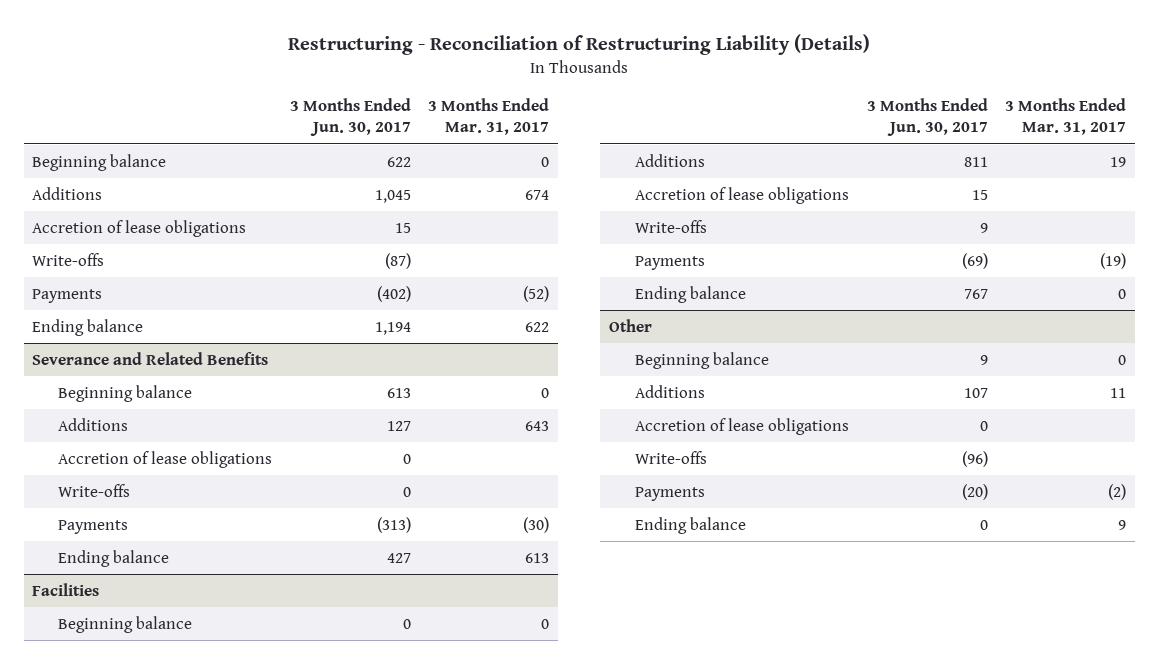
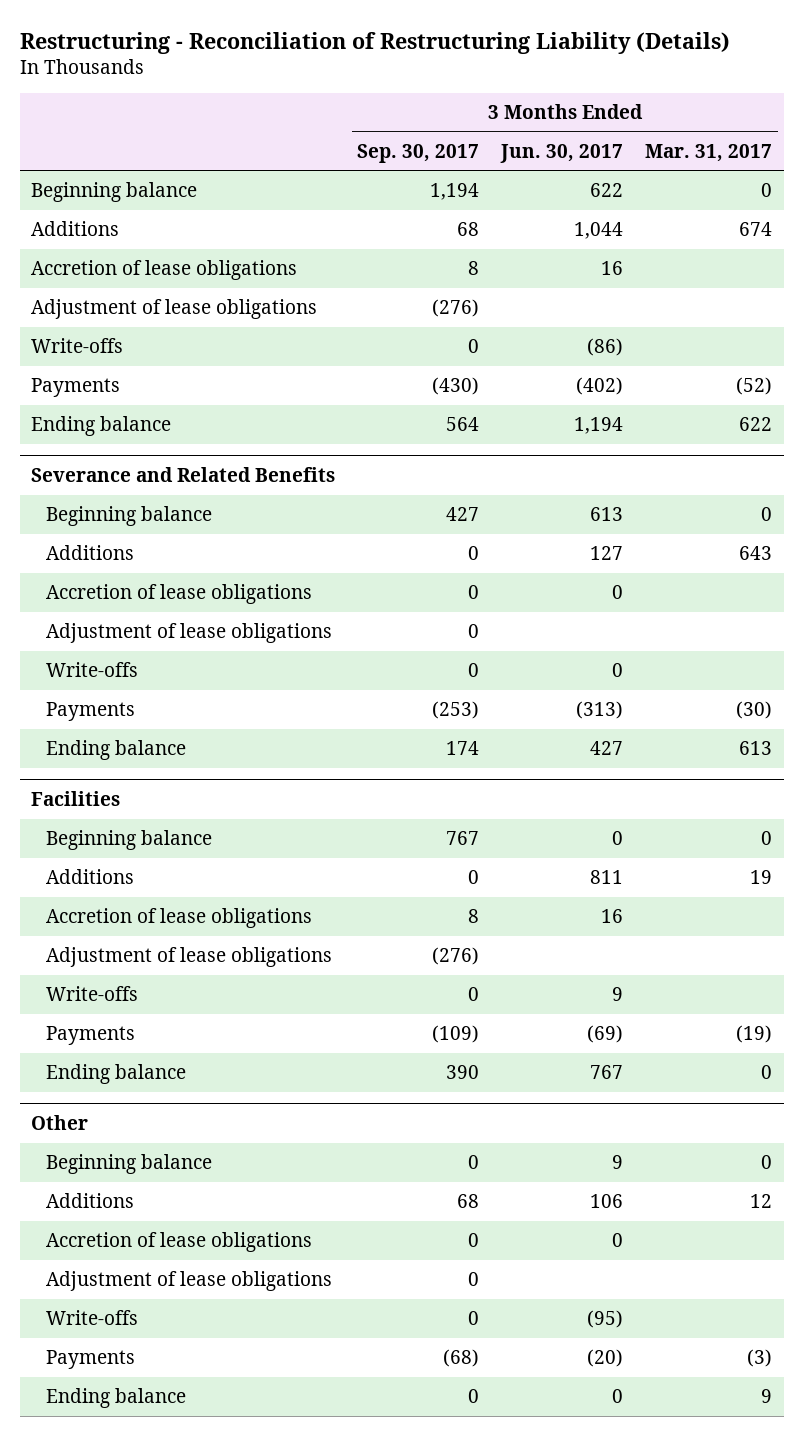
none -> [357,143,480,163] Sep. 30, 2017
[374,189,411,203] 1,045 -> [574,222,624,240] 1,044
[394,222,411,233] 15 -> [601,261,624,276] 16
none -> [30,299,317,320] Adjustment of lease obligations
[384,252,411,269] (87) -> [587,338,624,357] (86)
none -> [46,623,333,644] Adjustment of lease obligations
[971,189,988,200] 15 -> [601,909,624,924] 16
none -> [46,947,333,968] Adjustment of lease obligations
[963,387,988,398] 107 -> [590,1194,624,1209] 106
[1110,387,1127,398] 11 -> [750,1194,773,1209] 12
none -> [46,1271,333,1292] Adjustment of lease obligations
[961,450,988,467] (96) -> [587,1310,624,1329] (95)
[1108,483,1127,500] (2) -> [747,1349,773,1368] (3)

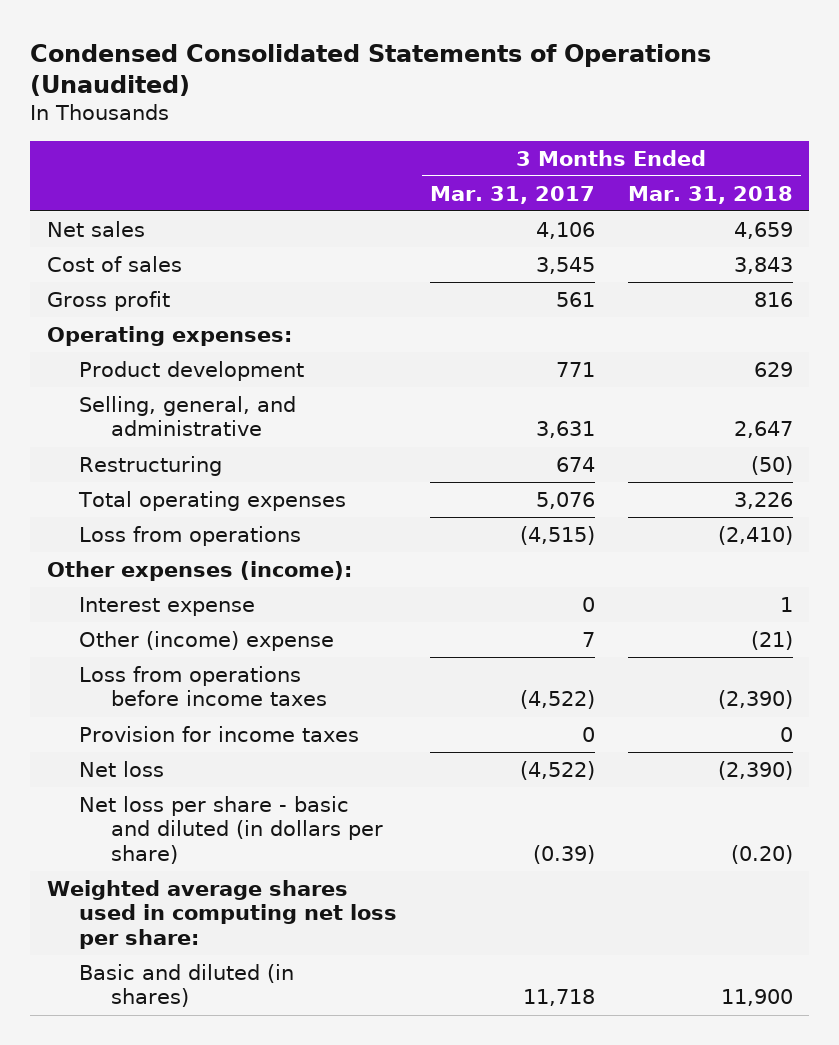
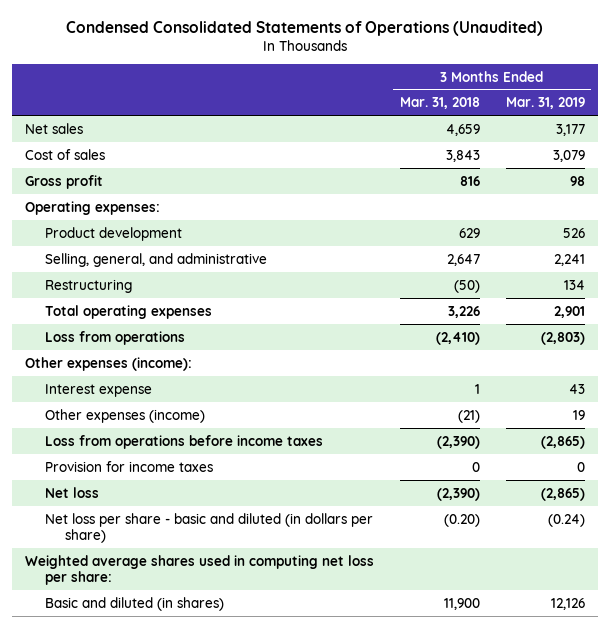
[429,185,595,204] Mar. 31, 2017 -> none
none -> [505,97,585,110] Mar. 31, 2019
[78,630,334,651] Other (income) expense -> [44,408,205,423] Other expenses (income)

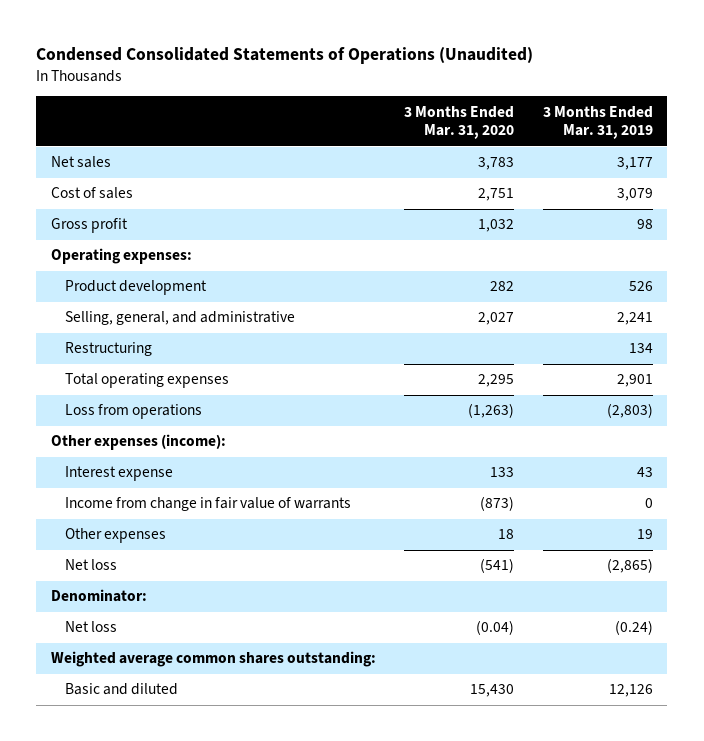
[399,97,480,110] Mar. 31, 2018 -> none
none -> [404,105,515,140] 3 Months Ended Mar. 31, 2020
[44,434,323,449] Loss from operations before income taxes -> none
[44,460,213,472] Provision for income taxes -> none
none -> [65,497,352,512] Income from change in fair value of warrants
[44,408,205,423] Other expenses (income) -> [65,528,167,544] Other expenses
[44,512,373,544] Net loss per share - basic and diluted (in dollars per share) -> none
none -> [50,589,147,603] Denominator:
none -> [65,621,118,633] Net loss
[24,554,374,586] Weighted average shares used in computing net loss per share: -> [50,651,376,668] Weighted average common shares outstanding:
[44,596,224,611] Basic and diluted (in shares) -> [65,683,179,696] Basic and diluted

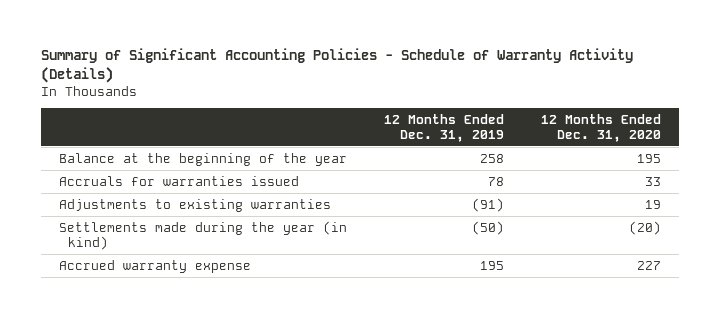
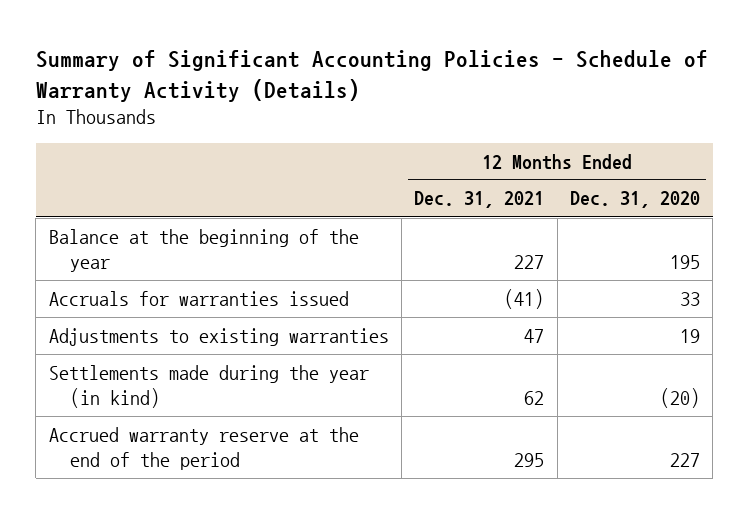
[384,113,505,142] 12 Months Ended Dec. 31, 2019 -> none
none -> [414,191,545,209] Dec. 31, 2021
[59,259,252,273] Accrued warranty expense -> [48,426,359,470] Accrued warranty reserve at the end of the period

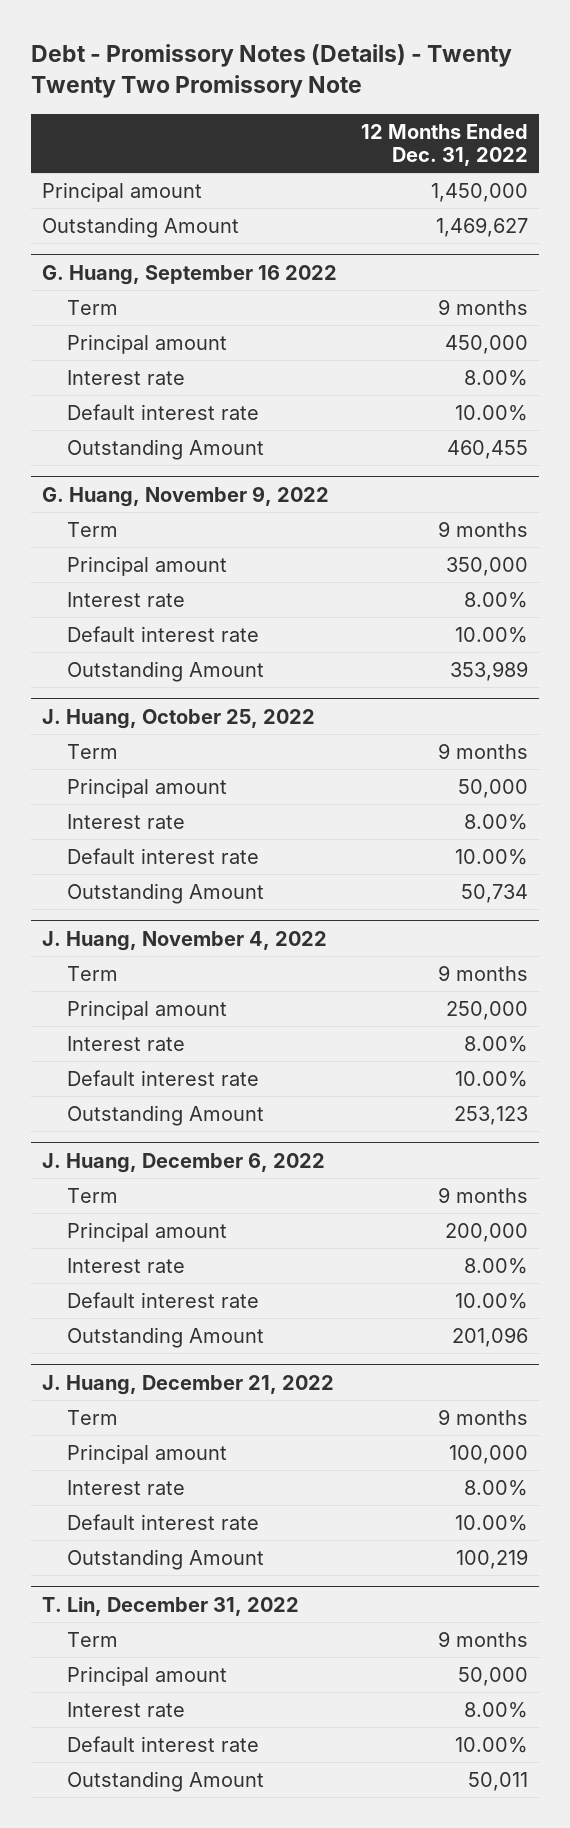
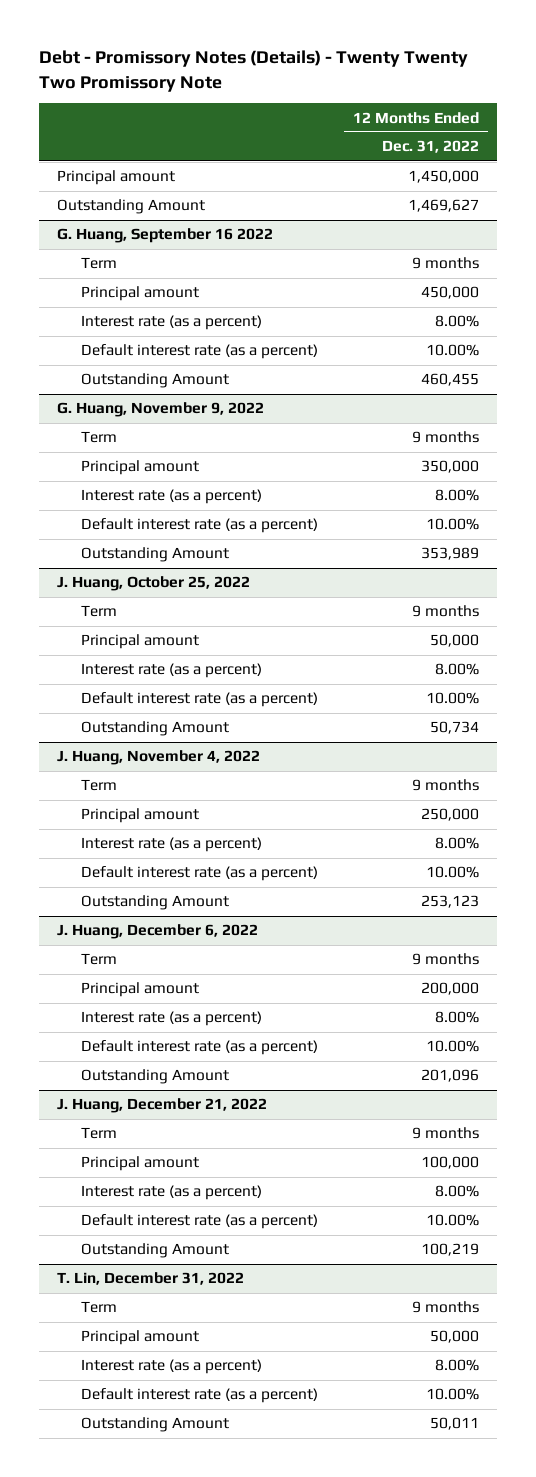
[67,370,186,386] Interest rate -> [80,315,262,331] Interest rate (as a percent)
[67,404,260,421] Default interest rate -> [80,344,318,360] Default interest rate (as a percent)
[67,592,186,608] Interest rate -> [80,489,262,505] Interest rate (as a percent)
[67,626,260,643] Default interest rate -> [80,518,318,534] Default interest rate (as a percent)
[67,814,186,830] Interest rate -> [80,663,262,679] Interest rate (as a percent)
[67,848,260,865] Default interest rate -> [80,692,318,708] Default interest rate (as a percent)
[67,1036,186,1052] Interest rate -> [80,837,262,853] Interest rate (as a percent)
[67,1070,260,1087] Default interest rate -> [80,866,318,882] Default interest rate (as a percent)
[67,1258,186,1274] Interest rate -> [80,1011,262,1027] Interest rate (as a percent)
[67,1292,260,1309] Default interest rate -> [80,1040,318,1056] Default interest rate (as a percent)
[67,1480,186,1496] Interest rate -> [80,1185,262,1201] Interest rate (as a percent)
[67,1514,260,1531] Default interest rate -> [80,1214,318,1230] Default interest rate (as a percent)
[67,1702,186,1718] Interest rate -> [80,1359,262,1375] Interest rate (as a percent)
[67,1736,260,1753] Default interest rate -> [80,1388,318,1404] Default interest rate (as a percent)

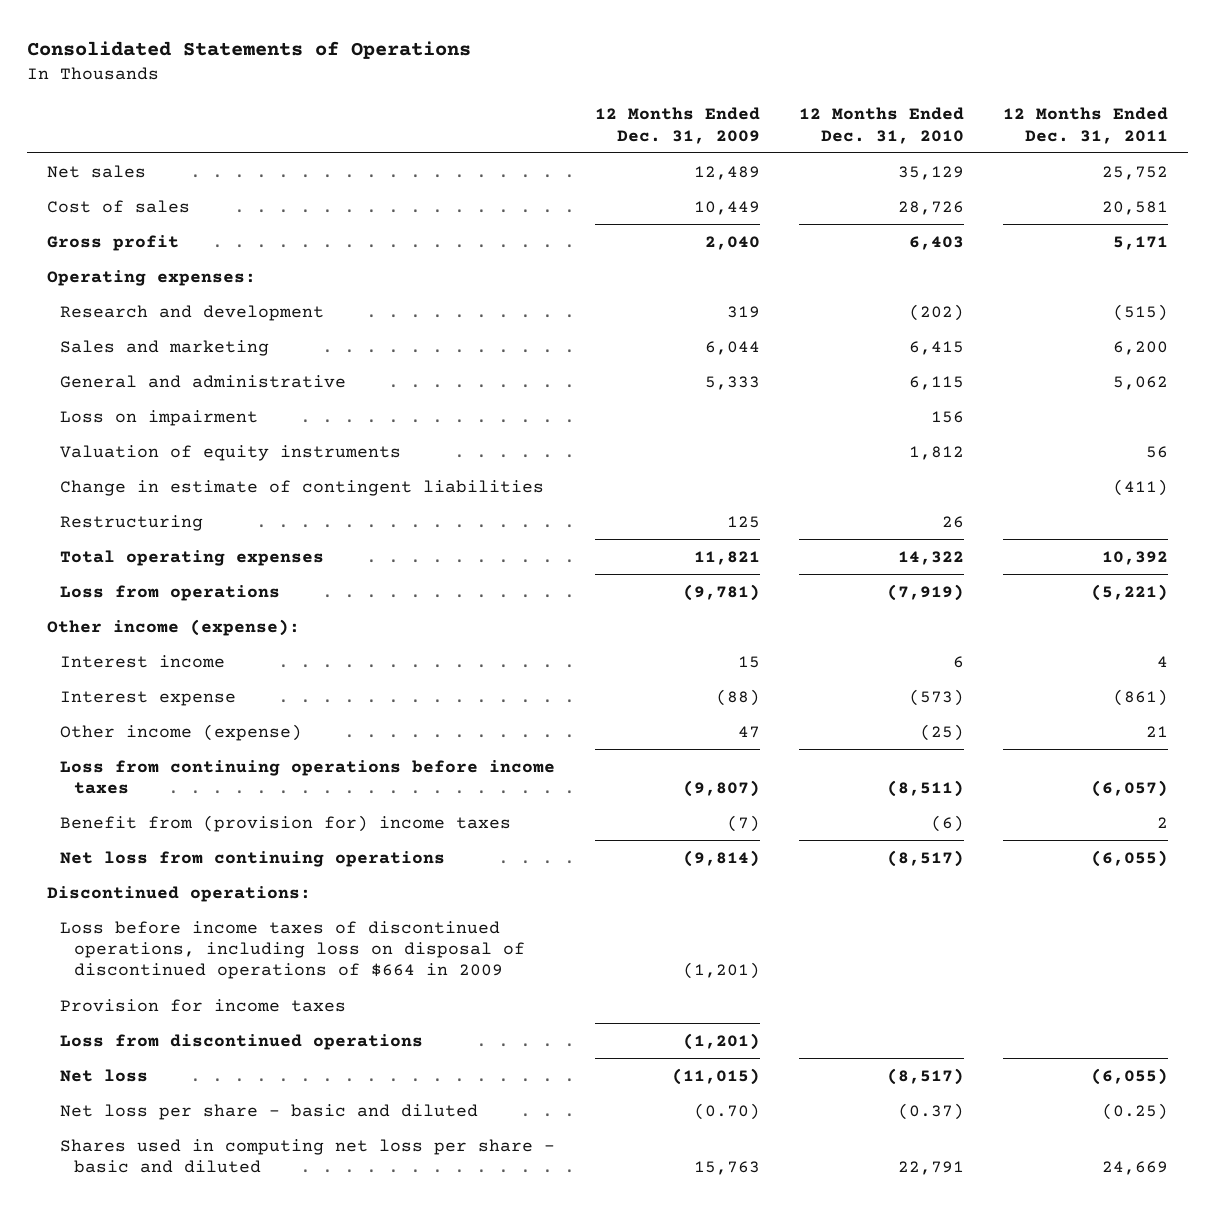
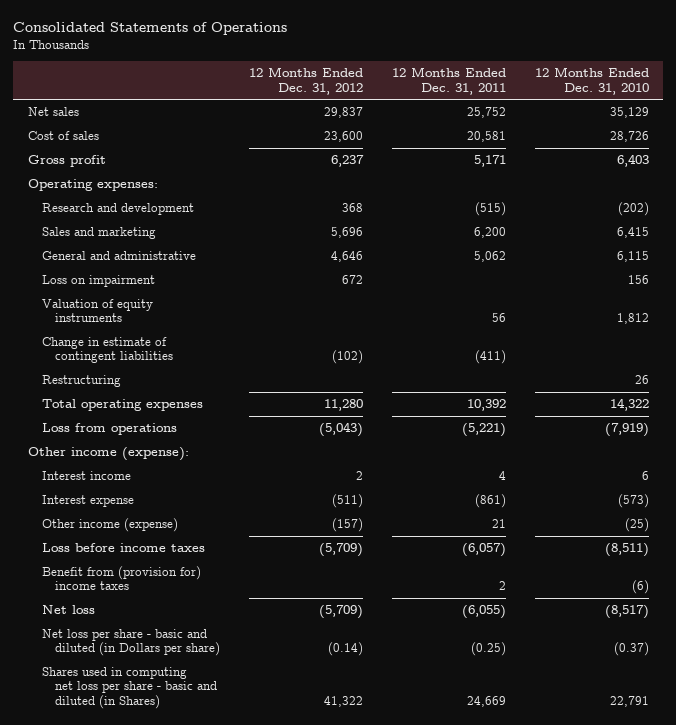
[594,107,760,144] 12 Months Ended Dec. 31, 2009 -> none
none -> [249,67,364,95] 12 Months Ended Dec. 31, 2012
[60,759,556,794] Loss from continuing operations before income taxes -> [41,543,205,553] Loss before income taxes
[60,850,446,867] Net loss from continuing operations -> none
[46,885,311,902] Discontinued operations: -> none
[60,920,526,980] Loss before income taxes of discontinued operations, including loss on disposal of discontinued operations of $664 in 2009 -> none
[60,998,347,1012] Provision for income taxes -> none
[60,1033,424,1050] Loss from discontinued operations -> none
[60,1103,479,1120] Net loss per share - basic and diluted -> [41,629,221,657] Net loss per share - basic and diluted (in Dollars per share)
[60,1138,556,1173] Shares used in computing net loss per share - basic and diluted -> [41,667,218,709] Shares used in computing net loss per share - basic and diluted (in Shares)

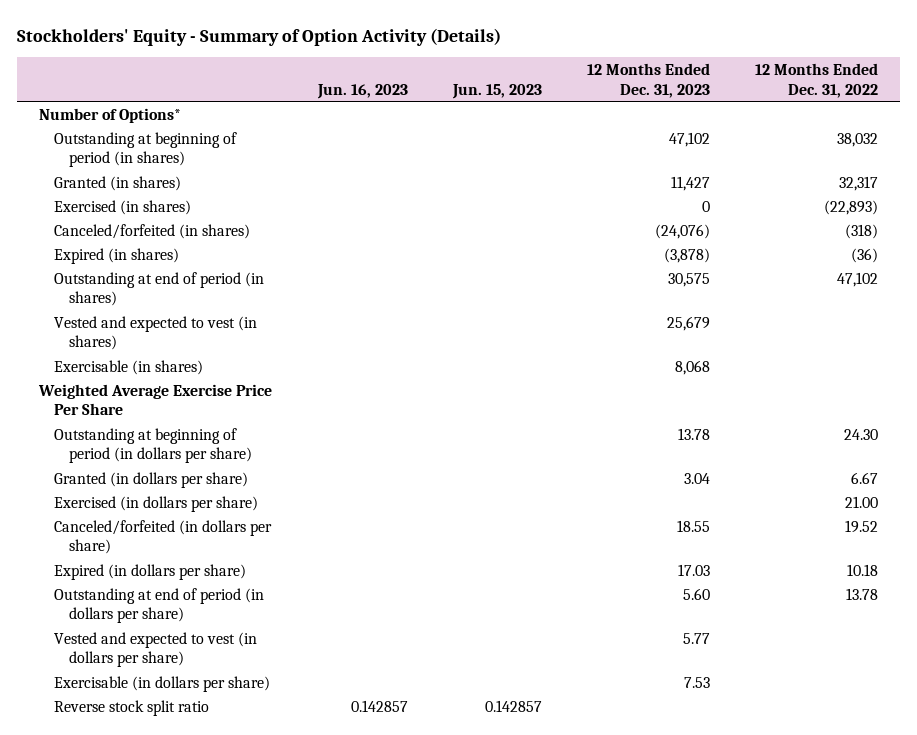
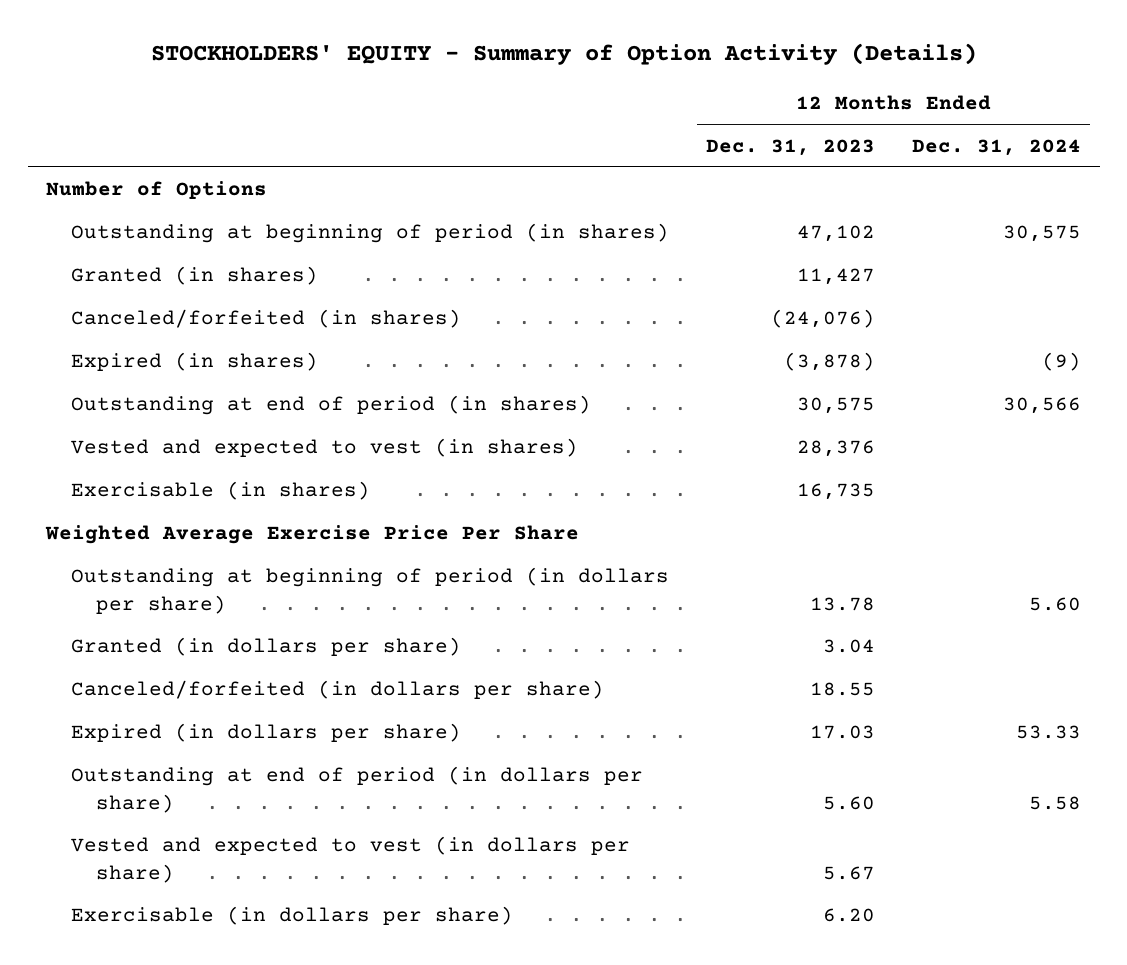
[16,27,501,46] Stockholders' Equity - Summary of Option Activity (Details) -> [150,43,977,66] STOCKHOLDERS' EQUITY - Summary of Option Activity (Details)
[316,83,408,99] Jun. 16, 2023 -> none
[451,83,542,99] Jun. 15, 2023 -> none
[754,62,878,98] 12 Months Ended Dec. 31, 2022 -> none
none -> [912,138,1082,156] Dec. 31, 2024
[39,107,182,123] Number of Options* -> [46,181,268,200] Number of Options
[54,199,192,215] Exercised (in shares) -> none
[666,315,710,331] 25,679 -> [796,440,875,458] 28,376
[674,359,710,375] 8,068 -> [796,483,875,501] 16,735
[54,495,259,512] Exercised (in dollars per share) -> none
[54,699,210,716] Reverse stock split ratio -> none
[682,632,710,644] 5.77 -> [822,865,875,880] 5.67
[683,676,710,688] 7.53 -> [822,908,875,923] 6.20

